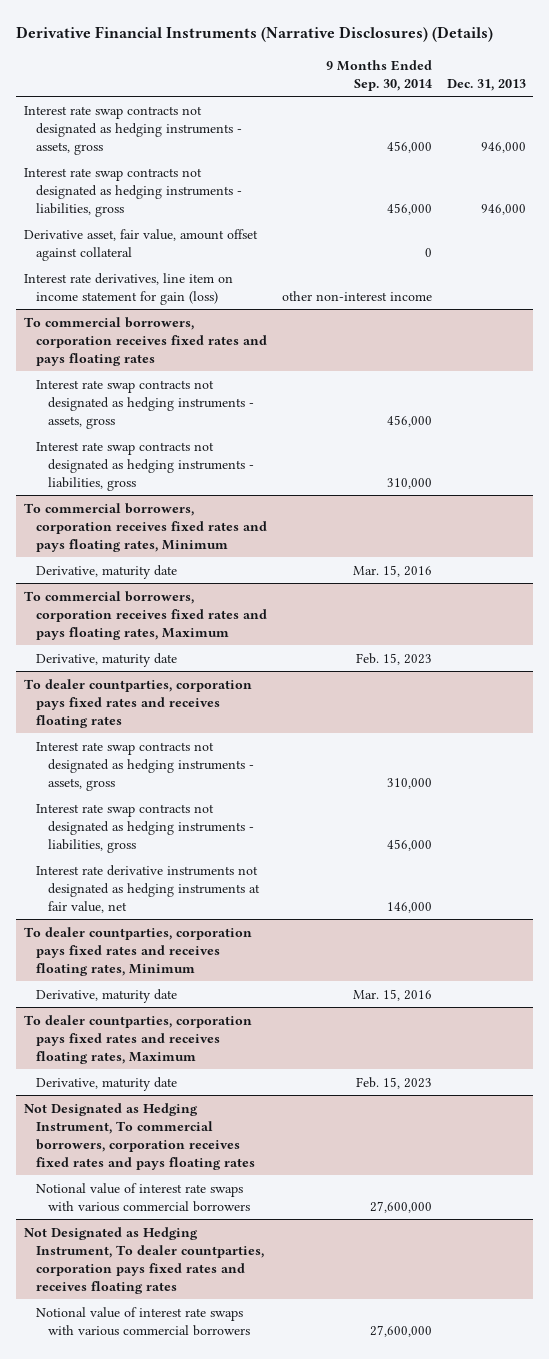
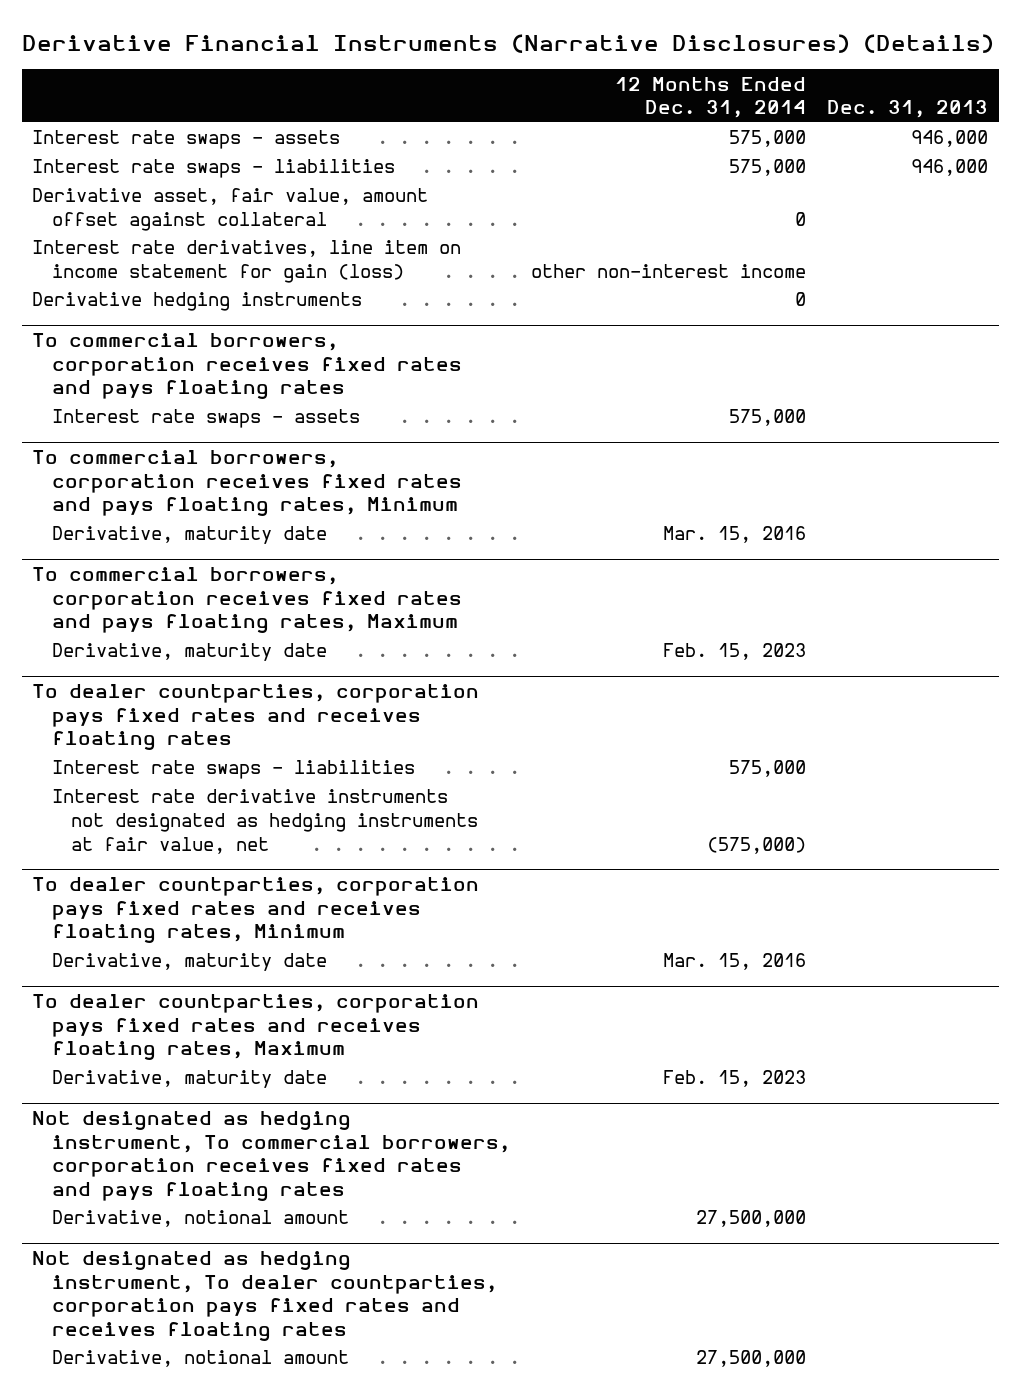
[325,59,432,91] 9 Months Ended Sep. 30, 2014 -> none
none -> [615,76,807,119] 12 Months Ended Dec. 31, 2014
[23,105,242,155] Interest rate swap contracts not designated as hedging instruments - assets, gross -> [32,130,341,150] Interest rate swaps - assets
[23,167,242,217] Interest rate swap contracts not designated as hedging instruments - liabilities, gross -> [32,159,396,179] Interest rate swaps - liabilities
none -> [32,292,363,312] Derivative hedging instruments
[35,441,254,491] Interest rate swap contracts not designated as hedging instruments - liabilities, gross -> none
[35,379,254,429] Interest rate swap contracts not designated as hedging instruments - assets, gross -> [51,409,360,429] Interest rate swaps - assets
[35,741,254,791] Interest rate swap contracts not designated as hedging instruments - assets, gross -> none
[35,803,254,853] Interest rate swap contracts not designated as hedging instruments - liabilities, gross -> [51,760,415,780] Interest rate swaps - liabilities
[23,1102,255,1170] Not Designated as Hedging Instrument, To commercial borrowers, corporation receives fixed rates and pays floating rates -> [32,1111,510,1202] Not designated as hedging instrument, To commercial borrowers, corporation receives fixed rates and pays floating rates
[35,1182,250,1212] Notional value of interest rate swaps with various commercial borrowers -> [51,1210,349,1228] Derivative, notional amount
[23,1226,264,1294] Not Designated as Hedging Instrument, To dealer countparties, corporation pays fixed rates and receives floating rates -> [32,1251,497,1342] Not designated as hedging instrument, To dealer countparties, corporation pays fixed rates and receives floating rates
[35,1306,250,1336] Notional value of interest rate swaps with various commercial borrowers -> [51,1350,349,1368] Derivative, notional amount

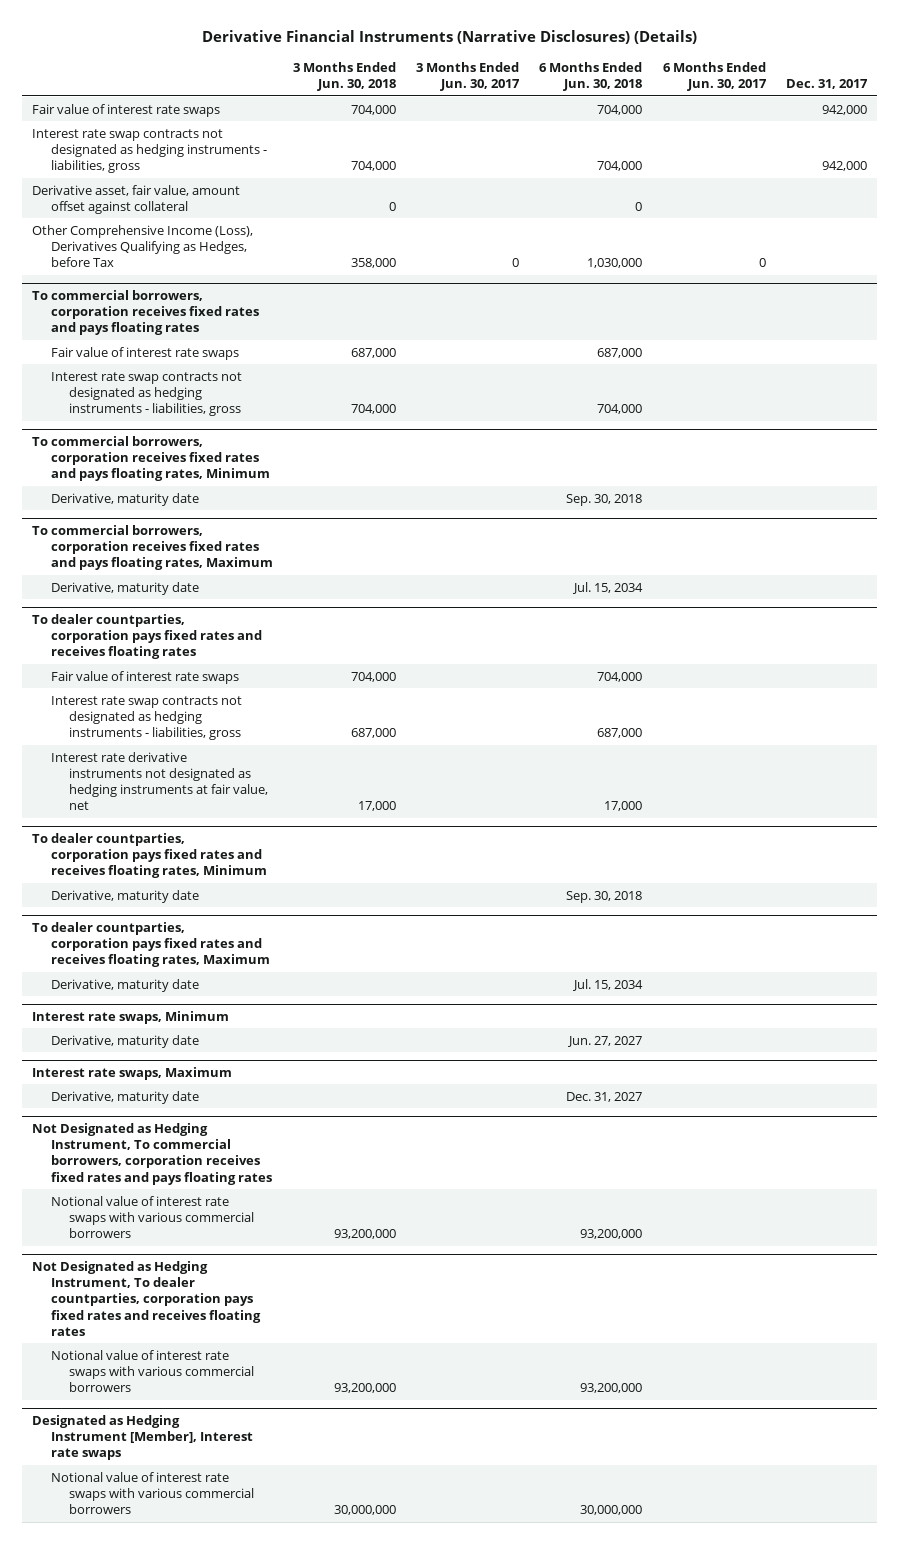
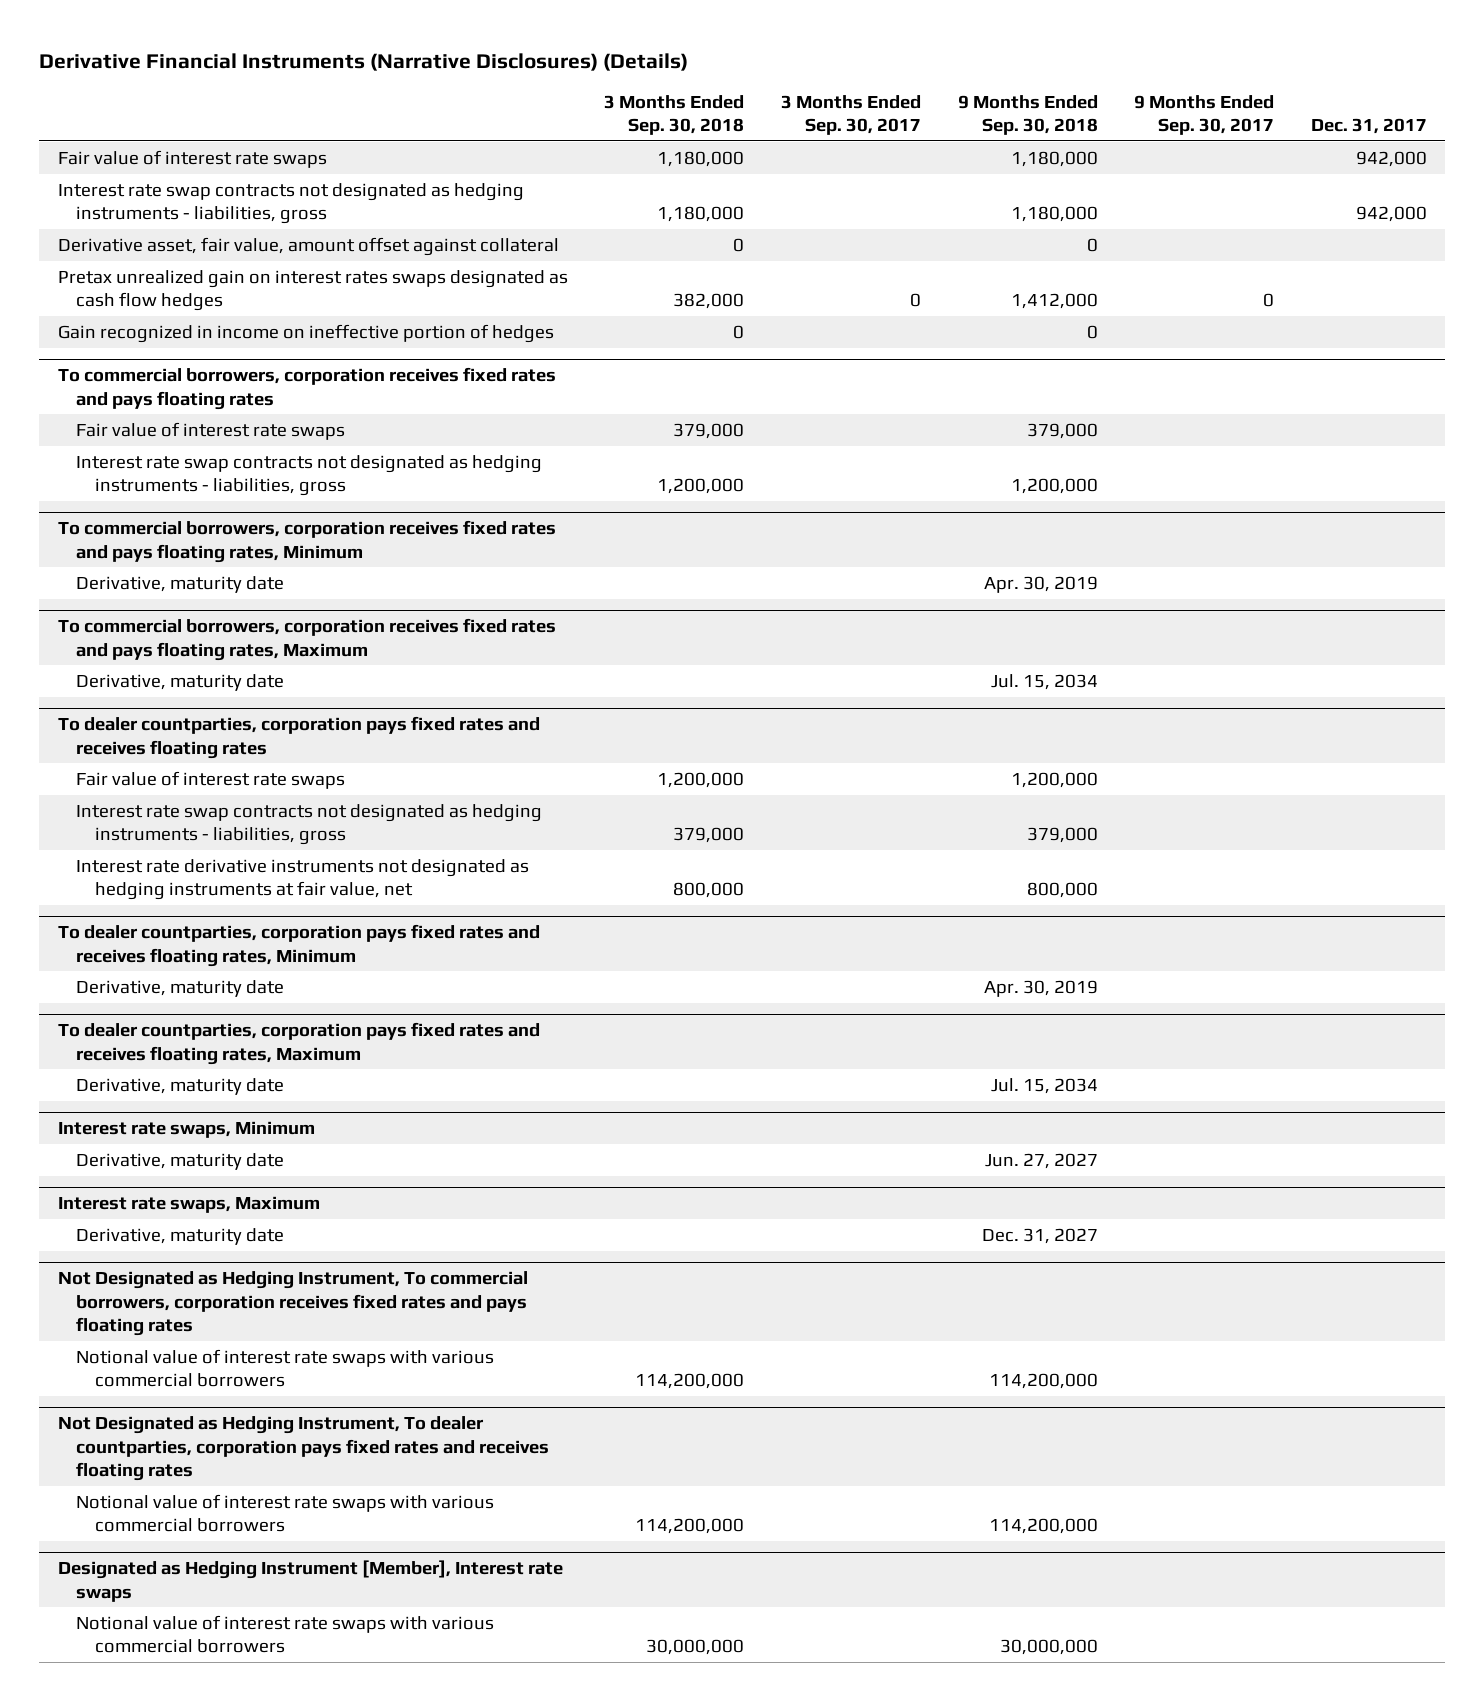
[292,62,396,92] 3 Months Ended Jun. 30, 2018 -> none
[416,62,521,92] 3 Months Ended Jun. 30, 2017 -> none
[539,62,643,92] 6 Months Ended Jun. 30, 2018 -> none
[662,62,767,92] 6 Months Ended Jun. 30, 2017 -> none
none -> [604,94,745,135] 3 Months Ended Sep. 30, 2018
none -> [780,94,921,135] 3 Months Ended Sep. 30, 2017
none -> [957,94,1098,135] 9 Months Ended Sep. 30, 2018
none -> [1134,94,1275,135] 9 Months Ended Sep. 30, 2017
[32,224,254,268] Other Comprehensive Income (Loss), Derivatives Qualifying as Hedges, before Tax -> [57,269,568,311] Pretax unrealized gain on interest rates swaps designated as cash flow hedges
none -> [57,323,554,343] Gain recognized in income on ineffective portion of hedges

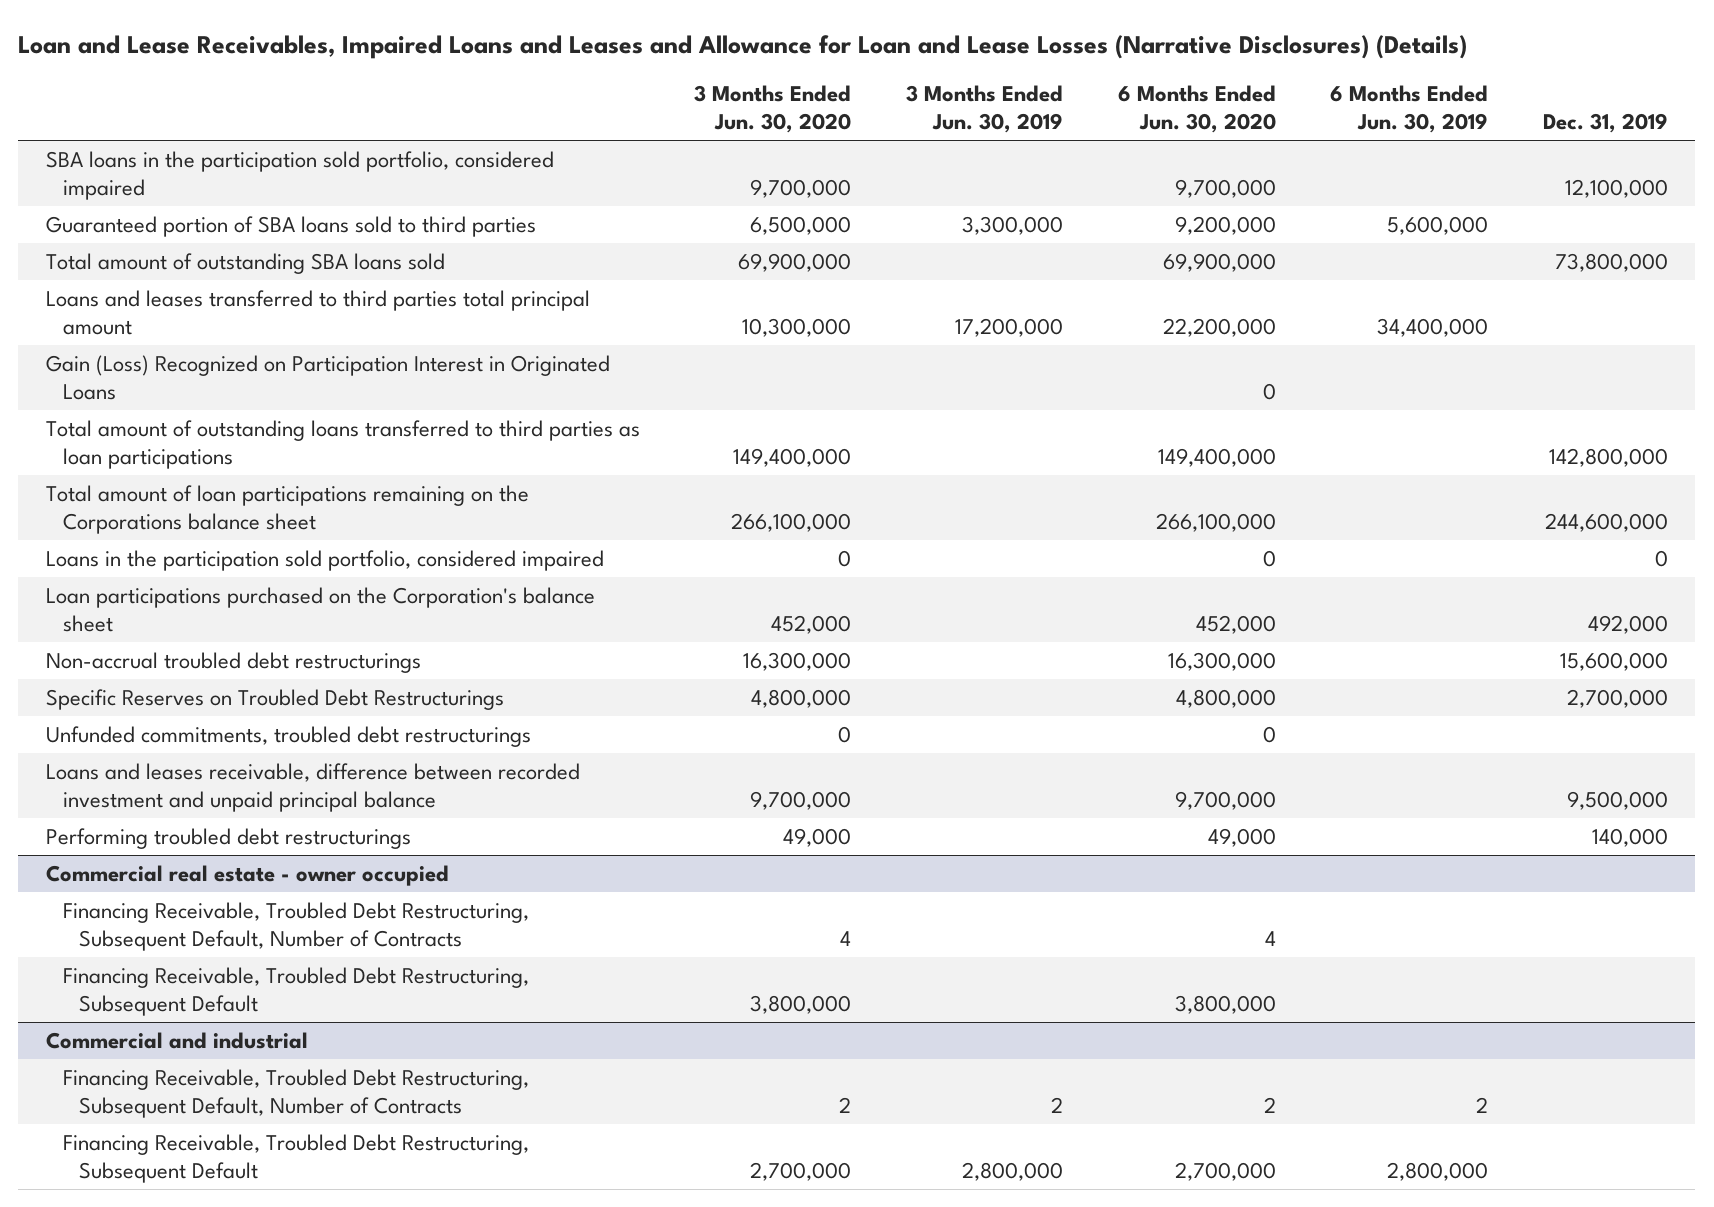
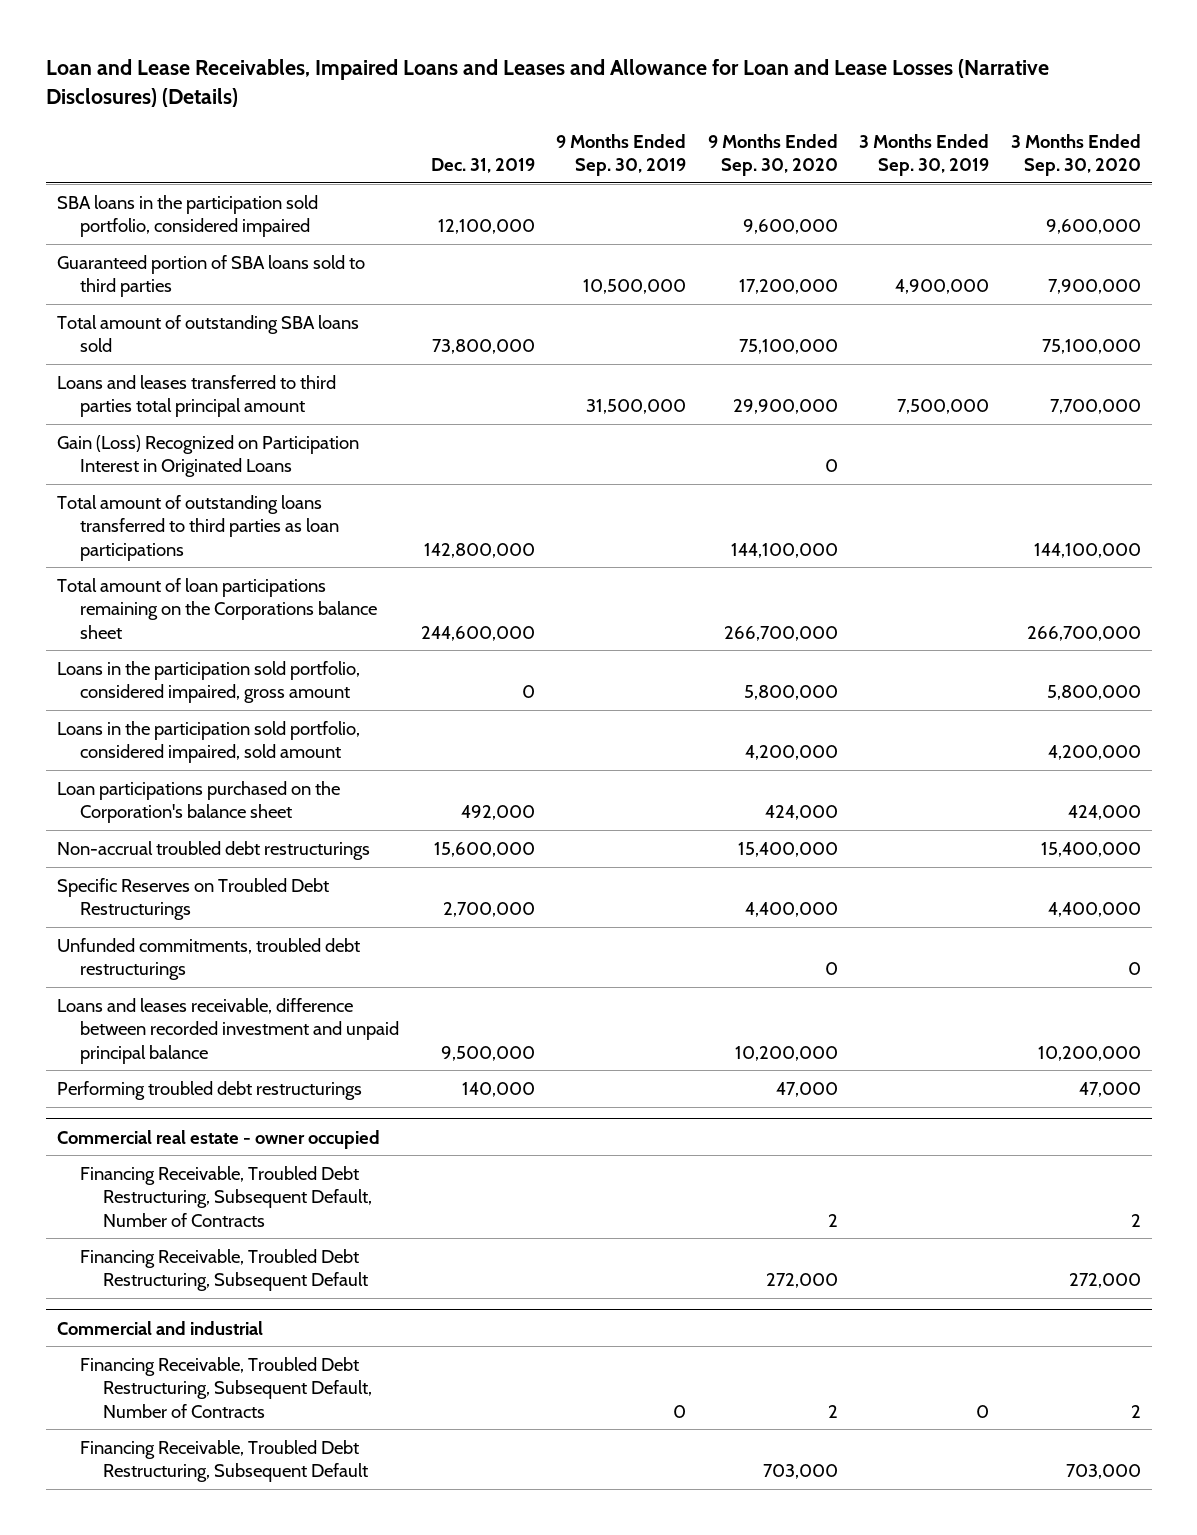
[694,84,852,134] 3 Months Ended Jun. 30, 2020 -> none
[905,84,1063,134] 3 Months Ended Jun. 30, 2019 -> none
[1117,84,1276,134] 6 Months Ended Jun. 30, 2020 -> none
[1330,84,1489,134] 6 Months Ended Jun. 30, 2019 -> none
none -> [556,133,687,176] 9 Months Ended Sep. 30, 2019
none -> [707,133,838,176] 9 Months Ended Sep. 30, 2020
none -> [859,133,990,176] 3 Months Ended Sep. 30, 2019
none -> [1010,133,1141,176] 3 Months Ended Sep. 30, 2020
[45,549,604,571] Loans in the participation sold portfolio, considered impaired -> [56,660,360,704] Loans in the participation sold portfolio, considered impaired, gross amount
none -> [56,720,360,764] Loans in the participation sold portfolio, considered impaired, sold amount

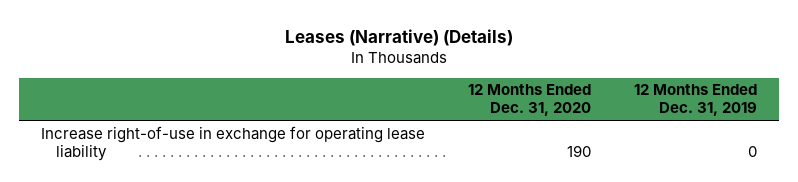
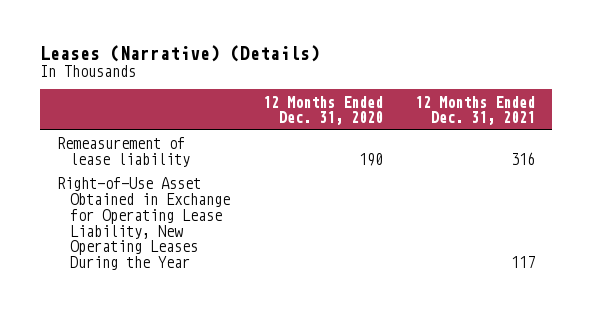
[634,84,758,117] 12 Months Ended Dec. 31, 2019 -> none
none -> [415,95,536,126] 12 Months Ended Dec. 31, 2021
[40,125,425,161] Increase right-of-use in exchange for operating lease liability -> [56,137,190,167] Remeasurement of lease liability
none -> [56,177,230,271] Right-of-Use Asset Obtained in Exchange for Operating Lease Liability, New Operating Leases During the Year

